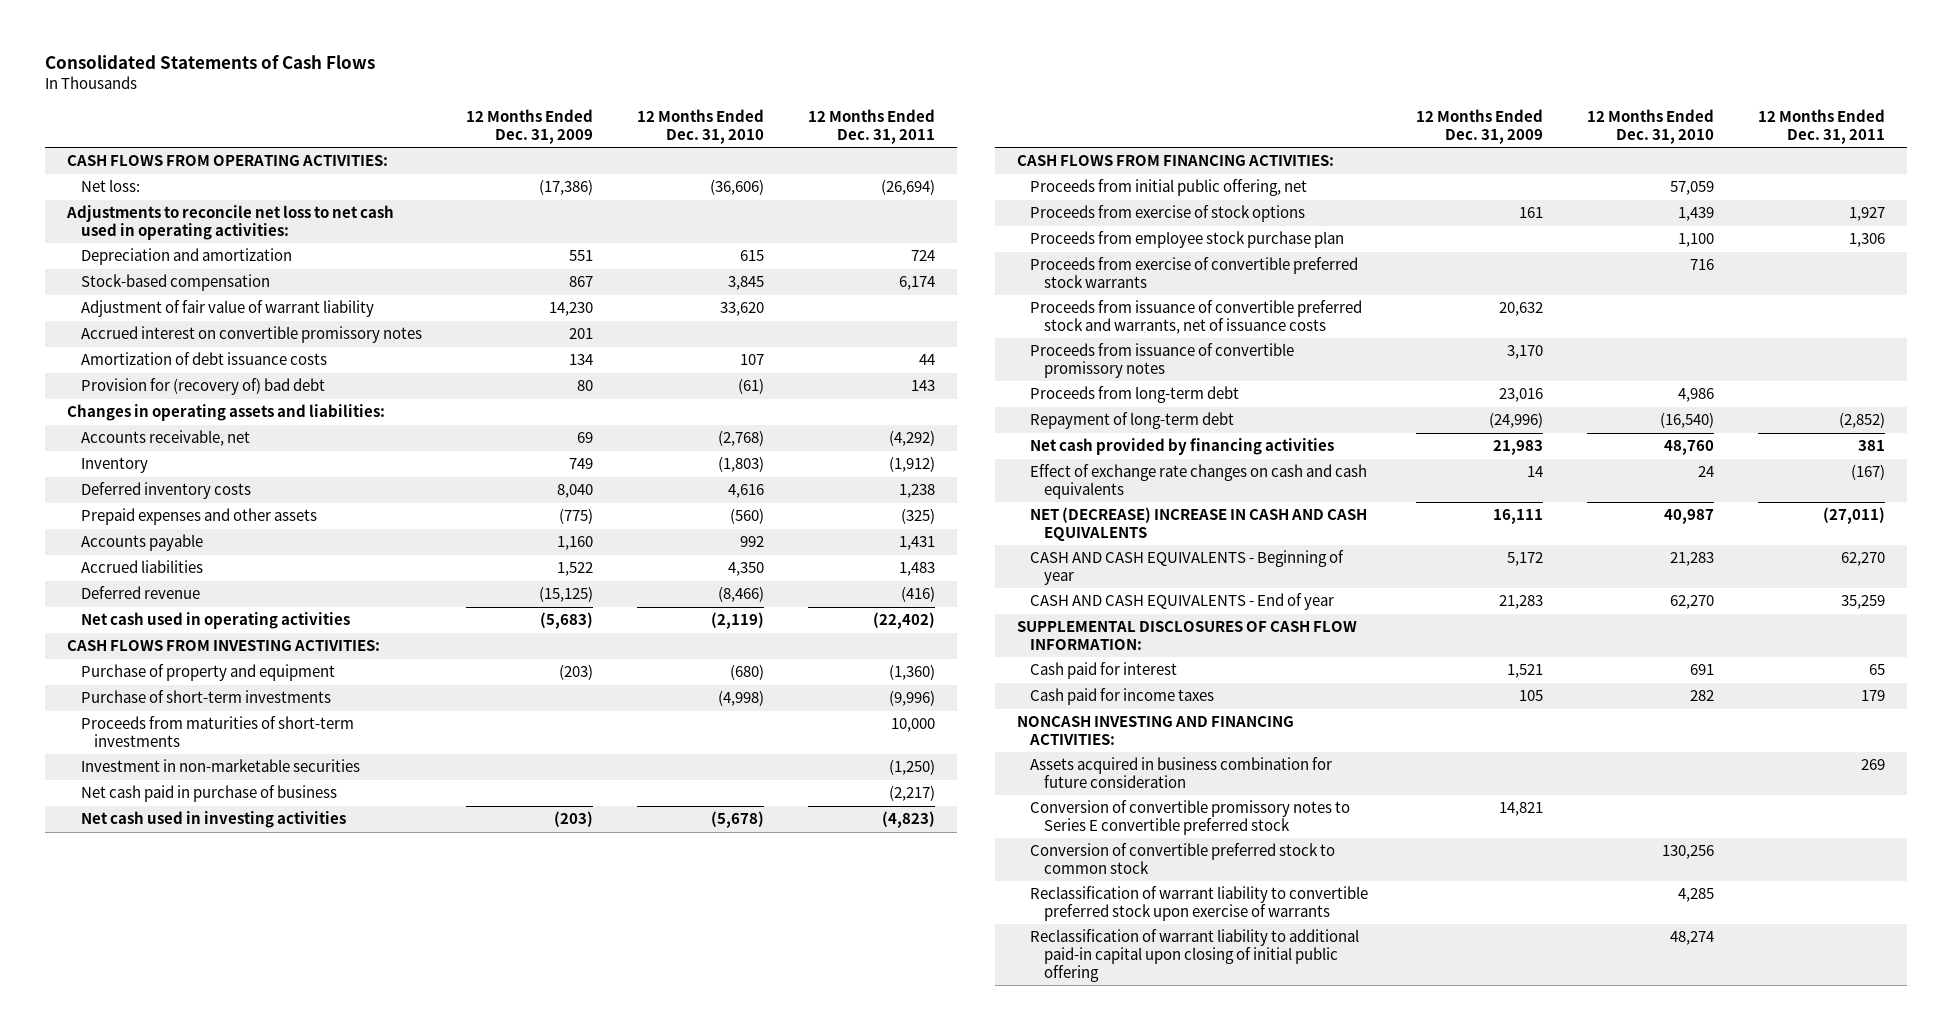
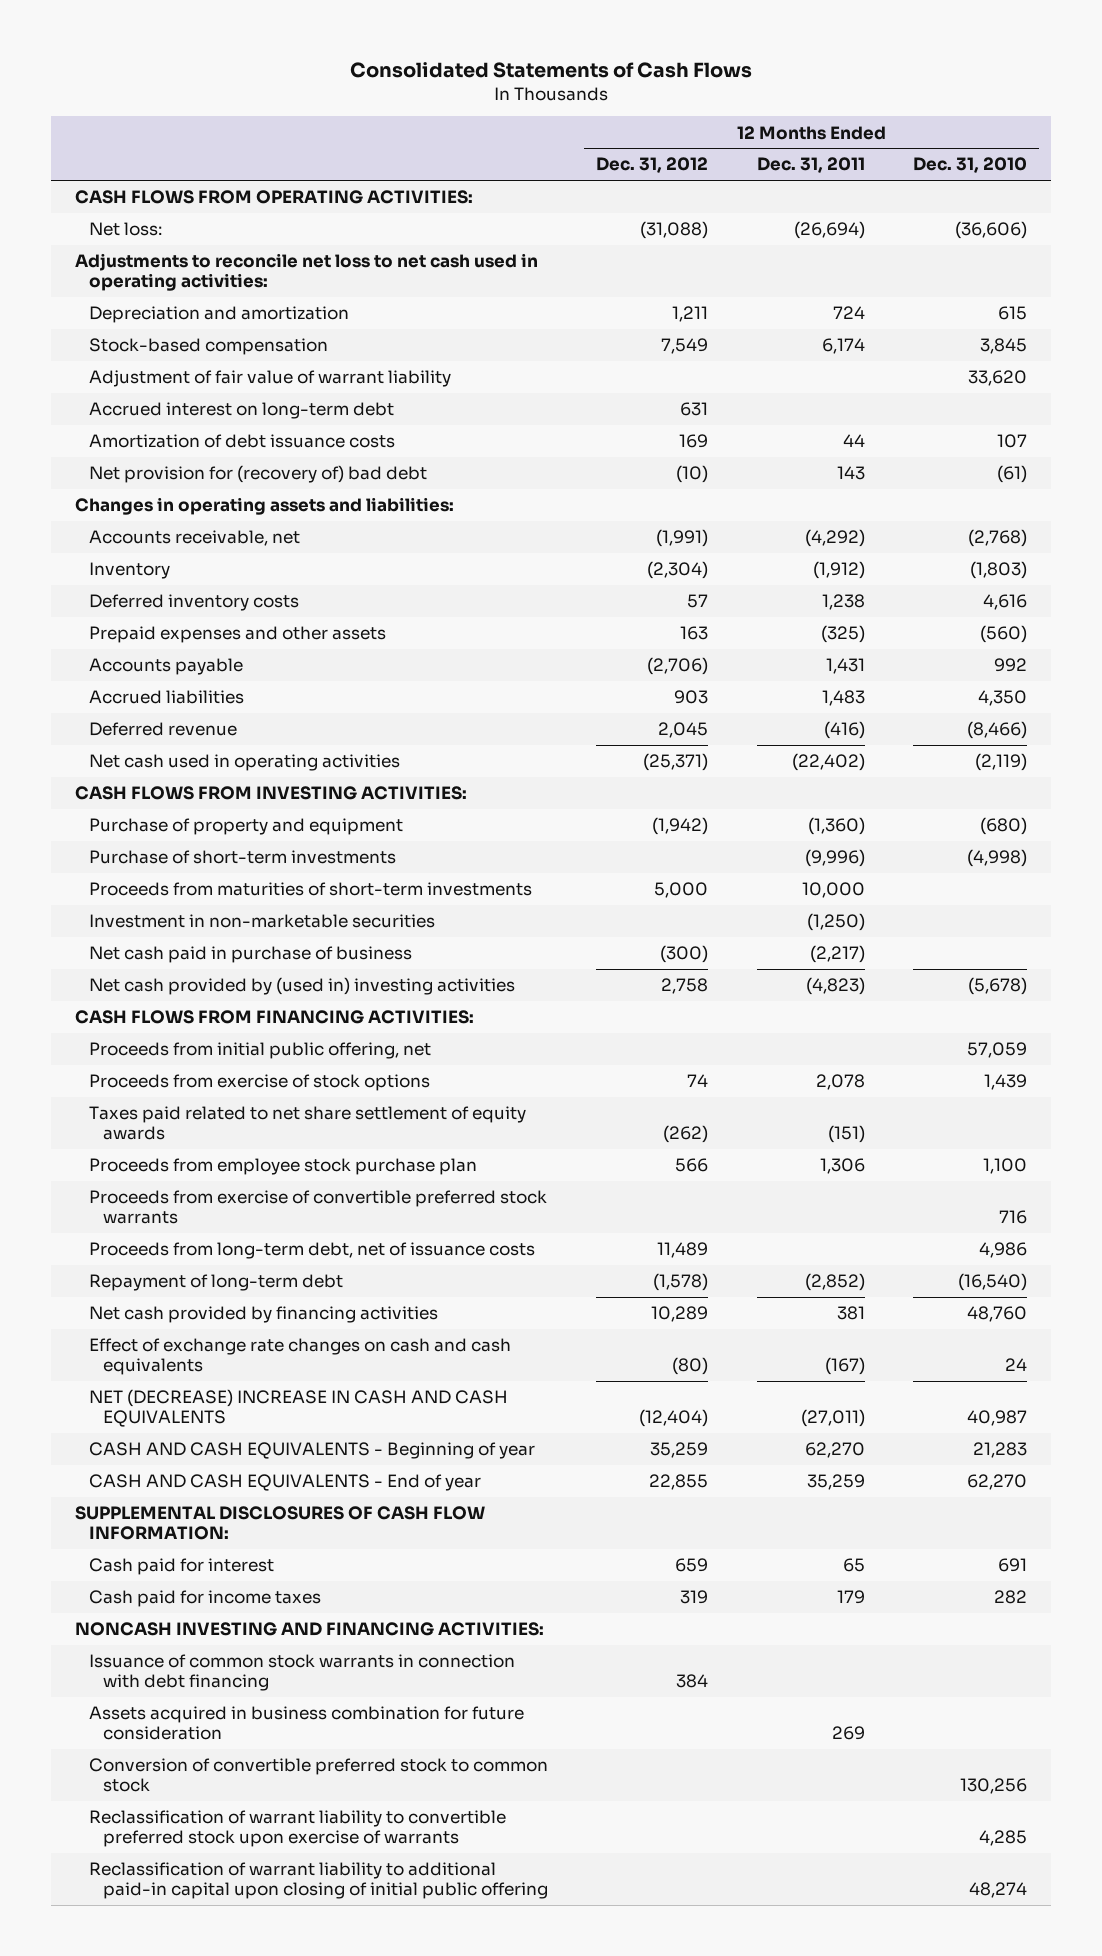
[466,109,594,144] 12 Months Ended Dec. 31, 2009 -> none
none -> [596,157,709,174] Dec. 31, 2012
[80,326,422,344] Accrued interest on convertible promissory notes -> none
none -> [88,402,394,420] Accrued interest on long-term debt
[80,378,325,396] Provision for (recovery of) bad debt -> [88,465,427,484] Net provision for (recovery of) bad debt
[80,811,346,829] Net cash used in investing activities -> [88,977,515,996] Net cash provided by (used in) investing activities
[1848,207,1885,222] 1,927 -> [815,1074,865,1091] 2,078
none -> [88,1106,526,1140] Taxes paid related to net share settlement of equity awards
[1030,300,1363,334] Proceeds from issuance of convertible preferred stock and warrants, net of issuance costs -> none
[1030,343,1295,378] Proceeds from issuance of convertible promissory notes -> none
[1030,386,1240,404] Proceeds from long-term debt -> [88,1242,535,1260] Proceeds from long-term debt, net of issuance costs
none -> [88,1654,515,1691] Issuance of common stock warrants in connection with debt financing
[1030,800,1351,835] Conversion of convertible promissory notes to Series E convertible preferred stock -> none

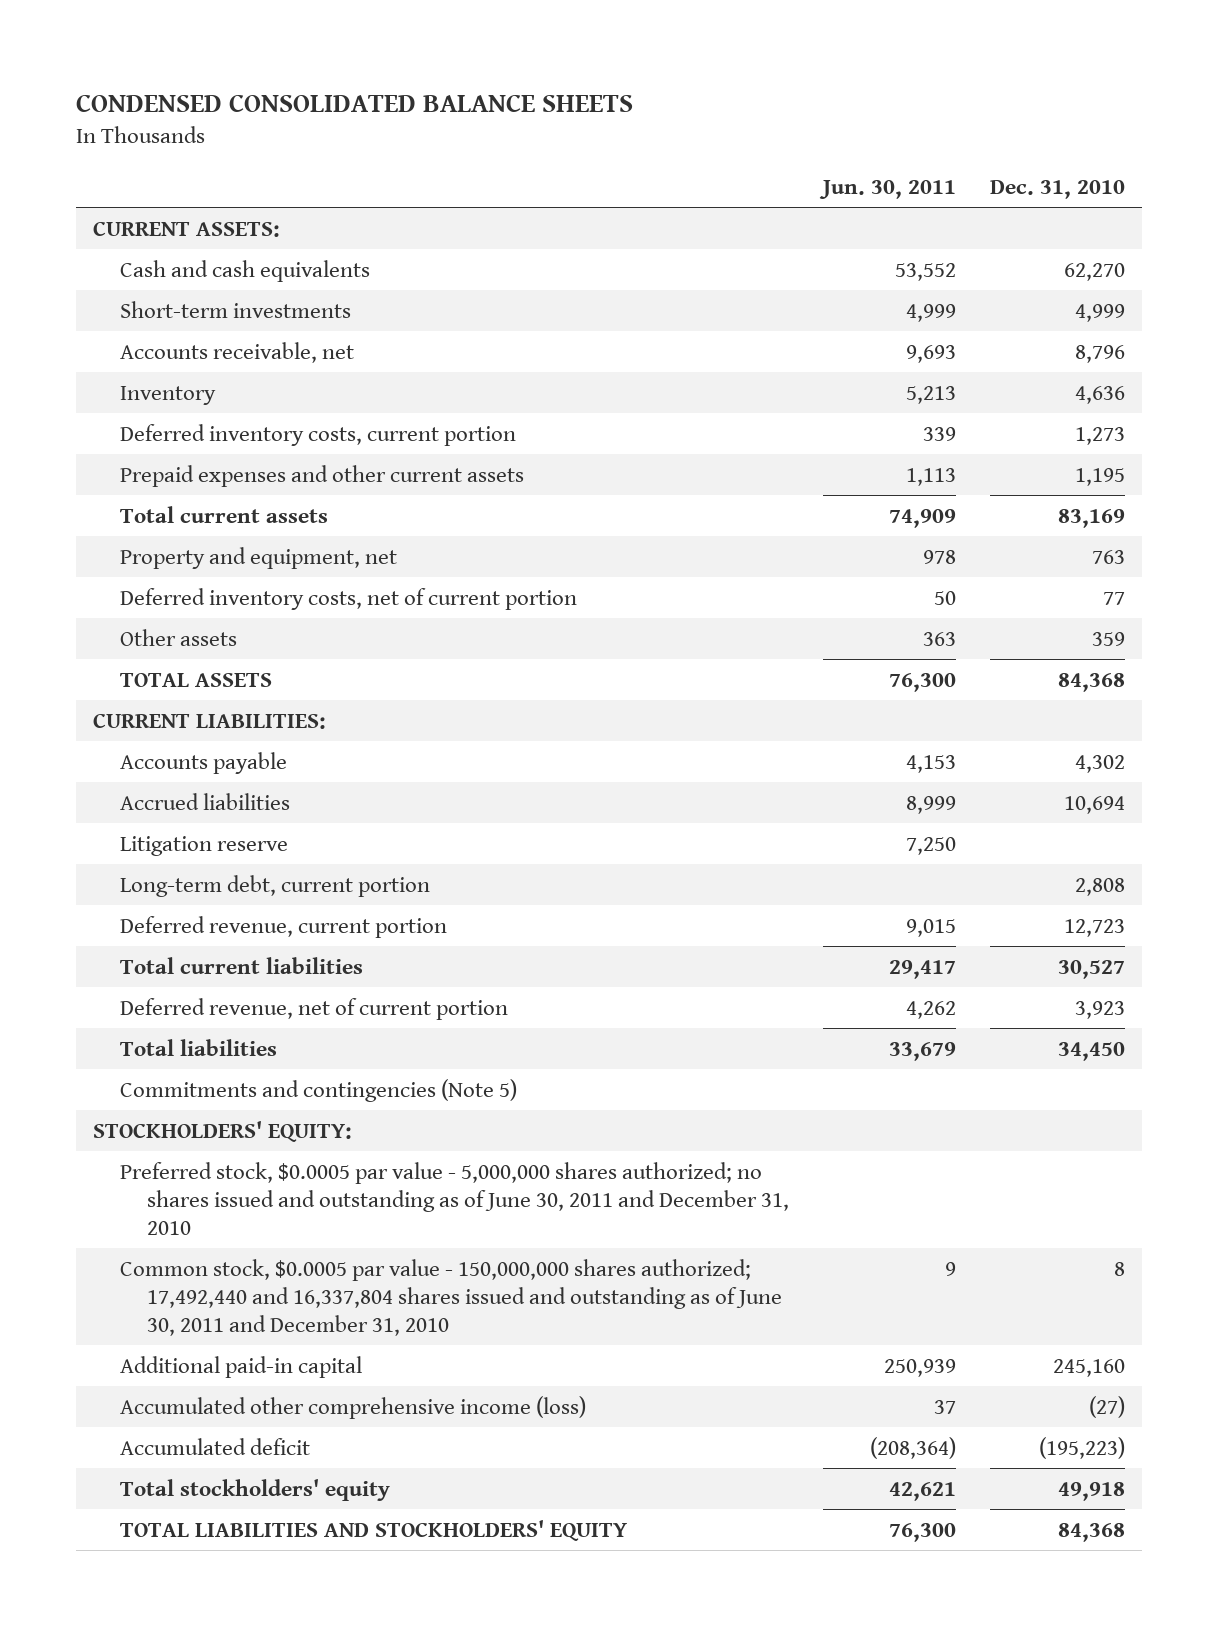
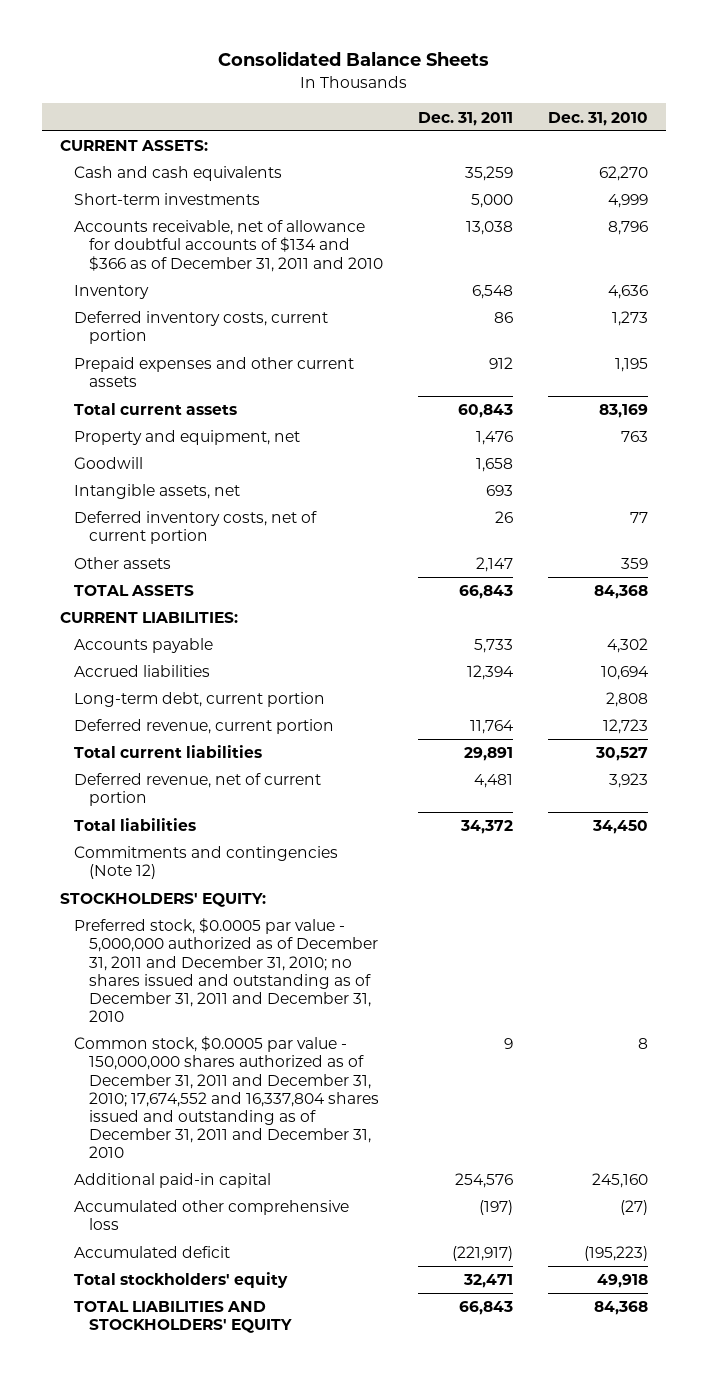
[76,94,634,113] CONDENSED CONSOLIDATED BALANCE SHEETS -> [218,51,490,67] Consolidated Balance Sheets
[819,179,957,199] Jun. 30, 2011 -> none
none -> [417,111,513,126] Dec. 31, 2011
[120,341,355,363] Accounts receivable, net -> [74,220,383,272] Accounts receivable, net of allowance for doubtful accounts of $134 and $366 as of December 31, 2011 and 2010
none -> [74,457,144,470] Goodwill
none -> [74,484,241,500] Intangible assets, net
[120,835,289,856] Litigation reserve -> none
[120,1078,518,1102] Commitments and contingencies (Note 5) -> [74,846,339,880] Commitments and contingencies (Note 12)
[120,1161,790,1235] Preferred stock, $0.0005 par value - 5,000,000 shares authorized; no shares issued and outstanding as of June 30, 2011 and December 31, 2010 -> [74,918,378,1023] Preferred stock, $0.0005 par value - 5,000,000 authorized as of December 31, 2011 and December 31, 2010; no shares issued and outstanding as of December 31, 2011 and December 31, 2010
[120,1258,783,1336] Common stock, $0.0005 par value - 150,000,000 shares authorized; 17,492,440 and 16,337,804 shares issued and outstanding as of June 30, 2011 and December 31, 2010 -> [74,1036,379,1159] Common stock, $0.0005 par value - 150,000,000 shares authorized as of December 31, 2011 and December 31, 2010; 17,674,552 and 16,337,804 shares issued and outstanding as of December 31, 2011 and December 31, 2010
[120,1395,587,1419] Accumulated other comprehensive income (loss) -> [74,1200,350,1231] Accumulated other comprehensive loss

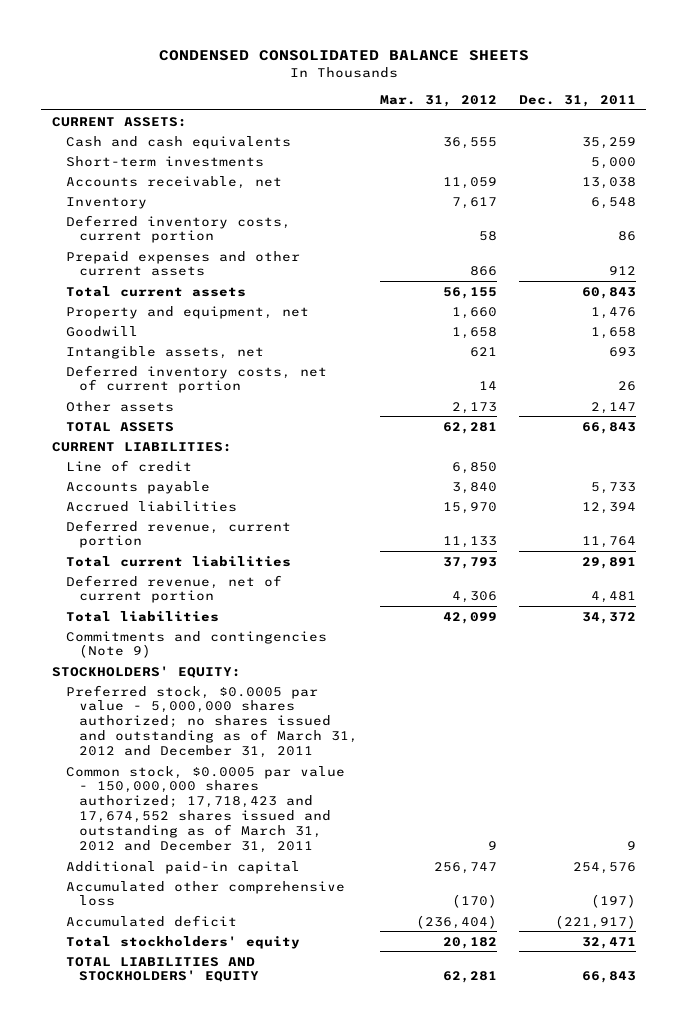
[218,51,490,67] Consolidated Balance Sheets -> [158,50,529,62] CONDENSED CONSOLIDATED BALANCE SHEETS
[548,111,649,126] Dec. 31, 2010 -> none
none -> [379,94,497,107] Mar. 31, 2012
[74,220,383,272] Accounts receivable, net of allowance for doubtful accounts of $134 and $366 as of December 31, 2011 and 2010 -> [65,175,282,189] Accounts receivable, net
none -> [65,459,192,472] Line of credit
[74,692,326,708] Long-term debt, current portion -> none
[74,846,339,880] Commitments and contingencies (Note 12) -> [65,630,327,659] Commitments and contingencies (Note 9)
[74,918,378,1023] Preferred stock, $0.0005 par value - 5,000,000 authorized as of December 31, 2011 and December 31, 2010; no shares issued and outstanding as of December 31, 2011 and December 31, 2010 -> [65,684,359,759] Preferred stock, $0.0005 par value - 5,000,000 shares authorized; no shares issued and outstanding as of March 31, 2012 and December 31, 2011
[74,1036,379,1159] Common stock, $0.0005 par value - 150,000,000 shares authorized as of December 31, 2011 and December 31, 2010; 17,674,552 and 16,337,804 shares issued and outstanding as of December 31, 2011 and December 31, 2010 -> [65,765,345,854] Common stock, $0.0005 par value - 150,000,000 shares authorized; 17,718,423 and 17,674,552 shares issued and outstanding as of March 31, 2012 and December 31, 2011

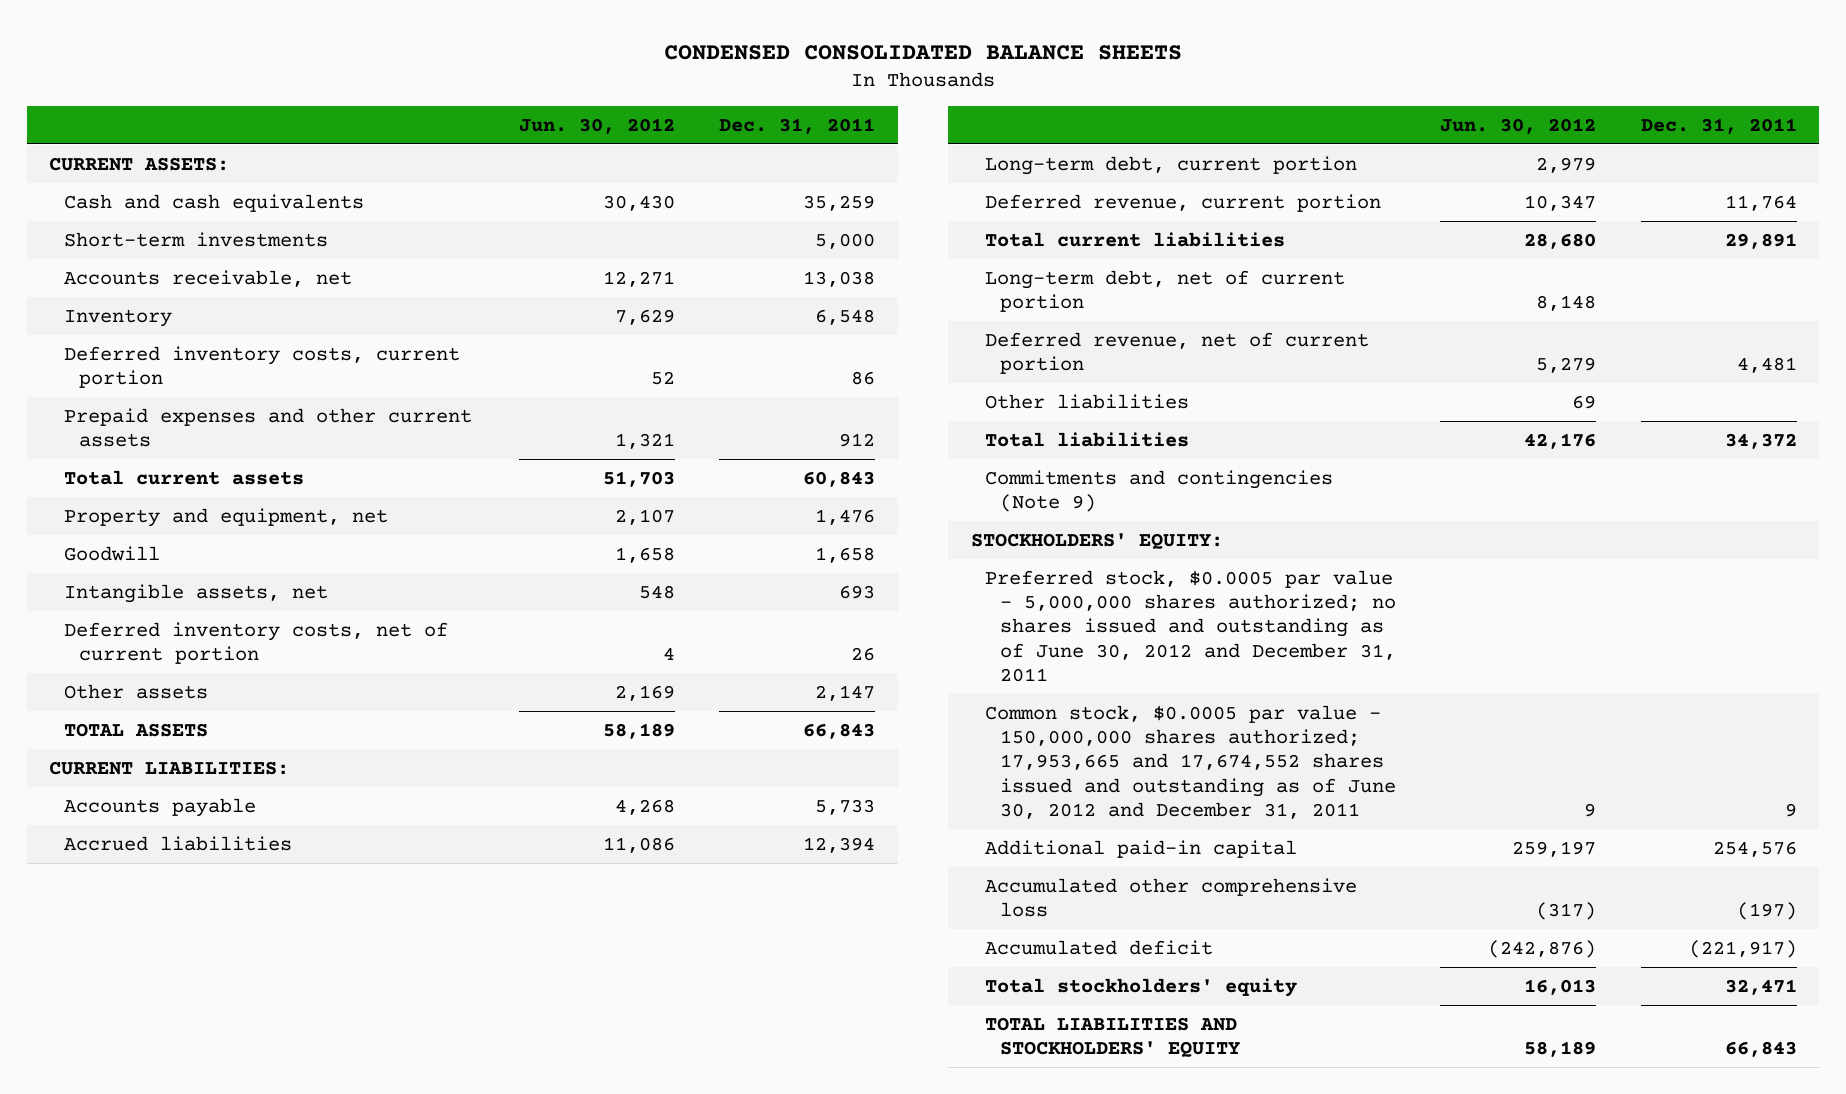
[379,94,497,107] Mar. 31, 2012 -> none
none -> [518,117,675,134] Jun. 30, 2012
[65,459,192,472] Line of credit -> none
none -> [985,155,1358,175] Long-term debt, current portion
none -> [985,269,1346,313] Long-term debt, net of current portion
none -> [985,393,1190,409] Other liabilities
[65,684,359,759] Preferred stock, $0.0005 par value - 5,000,000 shares authorized; no shares issued and outstanding as of March 31, 2012 and December 31, 2011 -> [985,569,1397,683] Preferred stock, $0.0005 par value - 5,000,000 shares authorized; no shares issued and outstanding as of June 30, 2012 and December 31, 2011
[65,765,345,854] Common stock, $0.0005 par value - 150,000,000 shares authorized; 17,718,423 and 17,674,552 shares issued and outstanding as of March 31, 2012 and December 31, 2011 -> [985,704,1397,820] Common stock, $0.0005 par value - 150,000,000 shares authorized; 17,953,665 and 17,674,552 shares issued and outstanding as of June 30, 2012 and December 31, 2011

